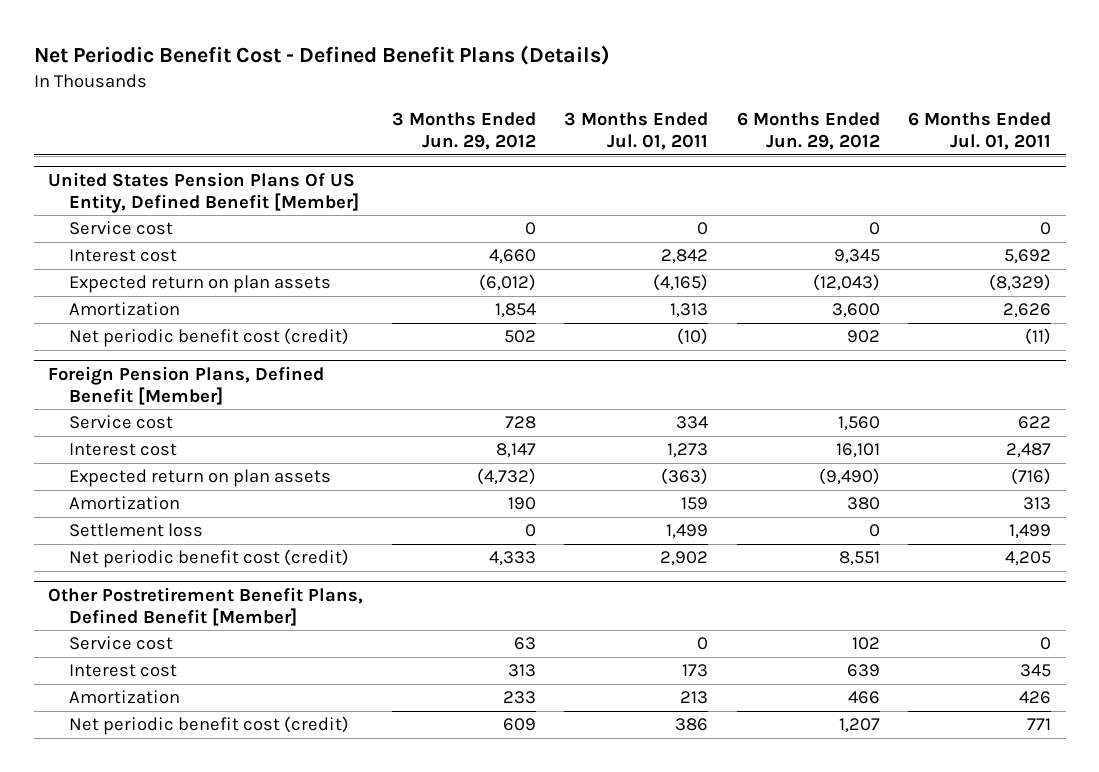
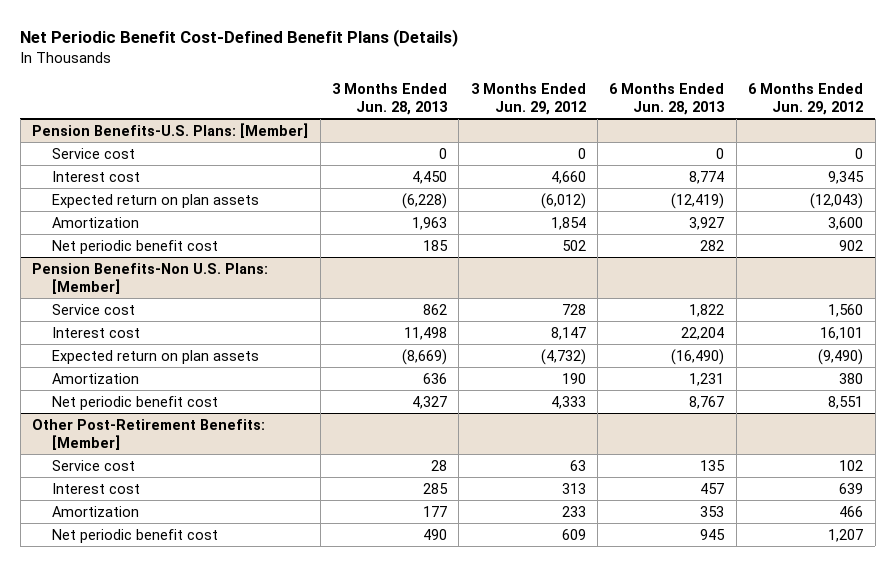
[33,45,610,66] Net Periodic Benefit Cost - Defined Benefit Plans (Details) -> [20,28,459,47] Net Periodic Benefit Cost-Defined Benefit Plans (Details)
[564,112,709,151] 3 Months Ended Jul. 01, 2011 -> none
[908,112,1052,151] 6 Months Ended Jul. 01, 2011 -> none
none -> [331,82,448,116] 3 Months Ended Jun. 28, 2013
none -> [609,82,726,116] 6 Months Ended Jun. 28, 2013
[47,172,359,213] United States Pension Plans Of US Entity, Defined Benefit [Member] -> none
none -> [32,122,309,138] Pension Benefits-U.S. Plans: [Member]
[47,366,324,405] Foreign Pension Plans, Defined Benefit [Member] -> none
[68,328,349,348] Net periodic benefit cost (credit) -> [52,239,219,254] Net periodic benefit cost
none -> [32,262,269,295] Pension Benefits-Non U.S. Plans: [Member]
[68,523,203,538] Settlement loss -> none
[47,587,363,626] Other Postretirement Benefit Plans, Defined Benefit [Member] -> none
[68,549,349,569] Net periodic benefit cost (credit) -> [52,395,219,410] Net periodic benefit cost
none -> [32,418,266,451] Other Post-Retirement Benefits: [Member]
[68,716,349,736] Net periodic benefit cost (credit) -> [52,528,219,543] Net periodic benefit cost

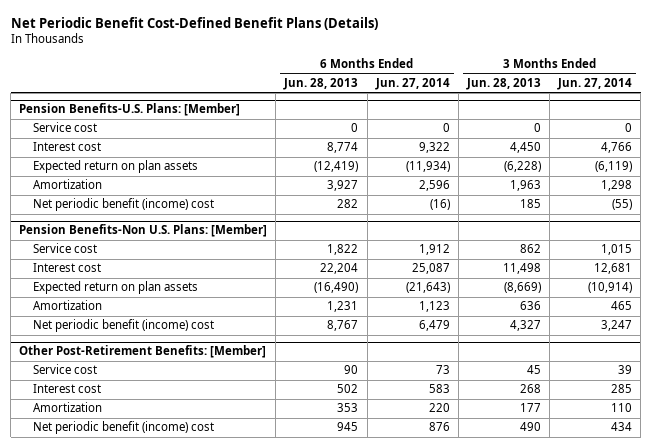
[470,82,586,116] 3 Months Ended Jun. 29, 2012 -> none
[748,82,864,116] 6 Months Ended Jun. 29, 2012 -> none
none -> [374,77,450,90] Jun. 27, 2014
none -> [557,77,633,90] Jun. 27, 2014
[52,239,219,254] Net periodic benefit cost -> [32,198,214,212] Net periodic benefit (income) cost
[52,395,219,410] Net periodic benefit cost -> [32,319,214,333] Net periodic benefit (income) cost
[430,459,447,471] 28 -> [526,365,541,375] 45
[700,459,726,471] 135 -> [344,365,359,375] 90
[422,482,448,494] 285 -> [519,384,541,394] 268
[700,482,725,494] 457 -> [337,384,359,394] 502
[52,528,219,543] Net periodic benefit cost -> [32,421,214,435] Net periodic benefit (income) cost

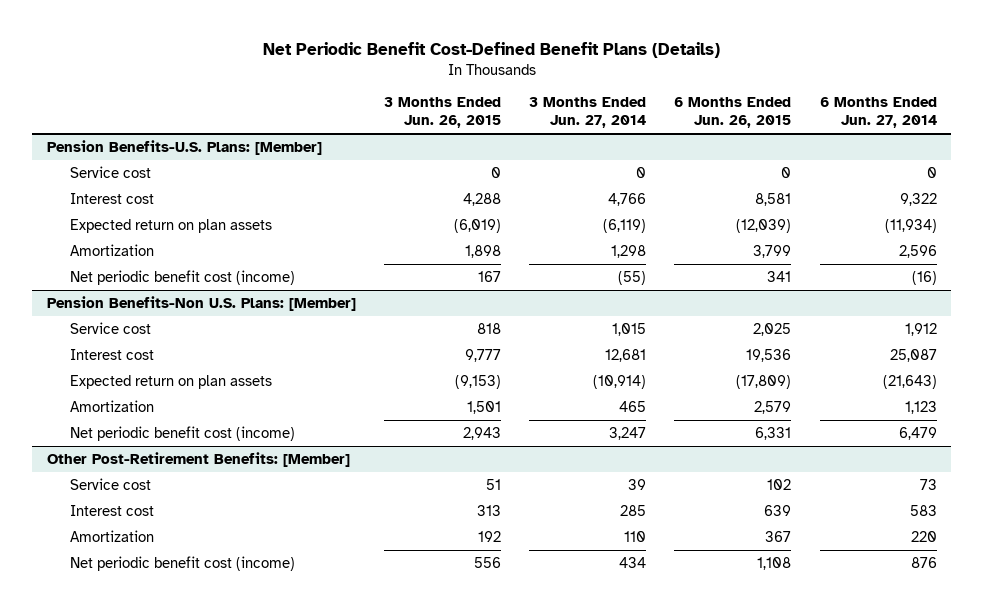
[283,77,359,90] Jun. 28, 2013 -> none
[465,77,541,90] Jun. 28, 2013 -> none
none -> [383,97,501,128] 3 Months Ended Jun. 26, 2015
none -> [674,97,792,128] 6 Months Ended Jun. 26, 2015
[32,198,214,212] Net periodic benefit (income) cost -> [69,270,295,286] Net periodic benefit cost (income)
[32,319,214,333] Net periodic benefit (income) cost -> [69,426,295,442] Net periodic benefit cost (income)
[32,421,214,435] Net periodic benefit (income) cost -> [69,556,295,572] Net periodic benefit cost (income)

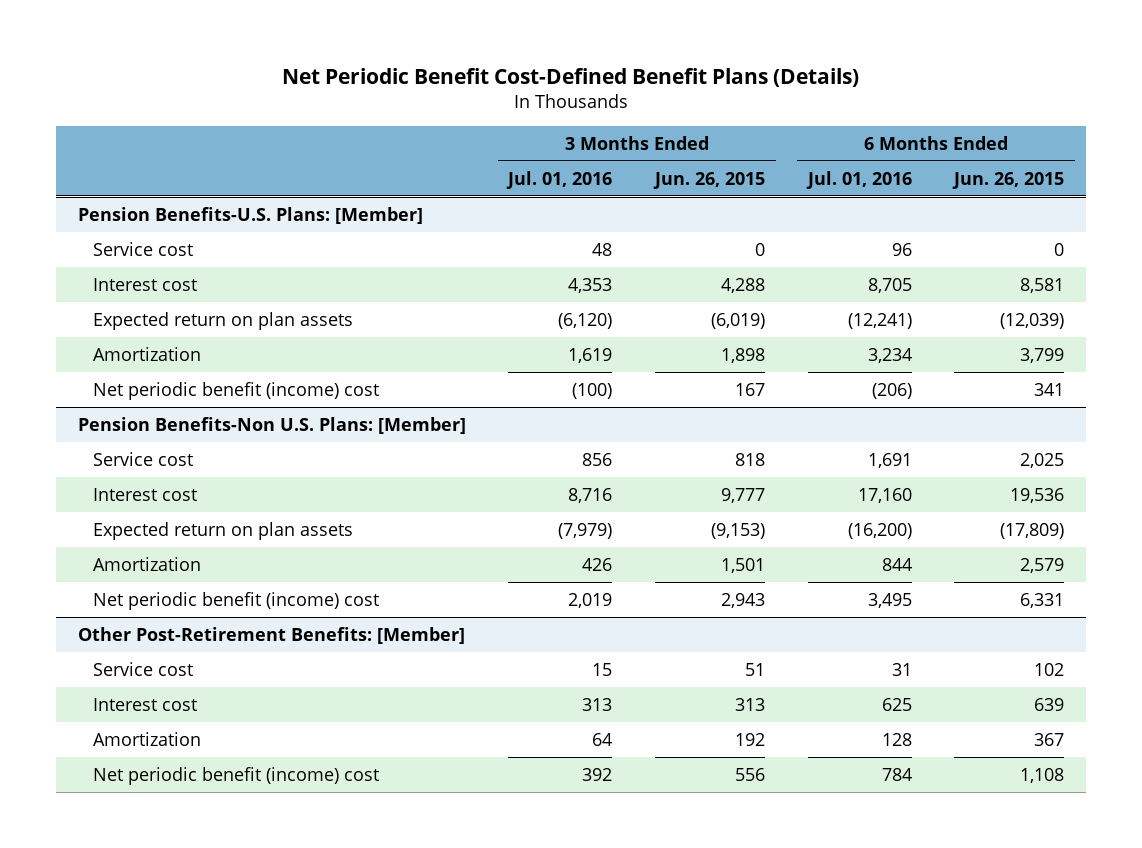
[529,97,647,128] 3 Months Ended Jun. 27, 2014 -> none
[819,97,937,128] 6 Months Ended Jun. 27, 2014 -> none
none -> [506,170,613,189] Jul. 01, 2016
none -> [805,170,912,189] Jul. 01, 2016
[69,270,295,286] Net periodic benefit cost (income) -> [92,381,379,400] Net periodic benefit (income) cost
[69,426,295,442] Net periodic benefit cost (income) -> [92,591,379,610] Net periodic benefit (income) cost
[69,556,295,572] Net periodic benefit cost (income) -> [92,766,379,785] Net periodic benefit (income) cost

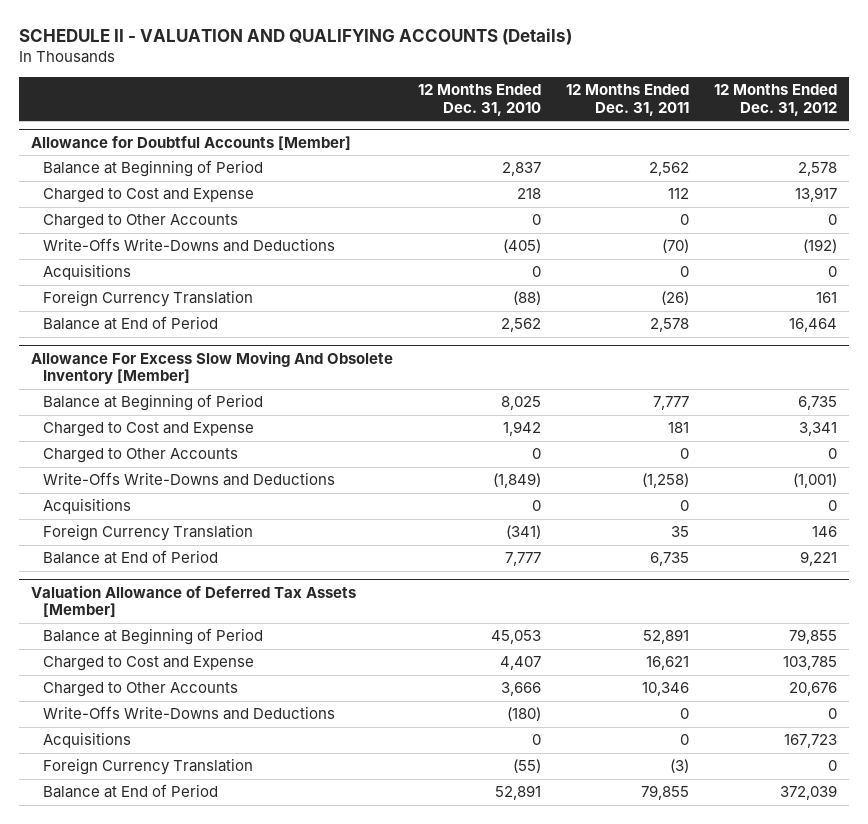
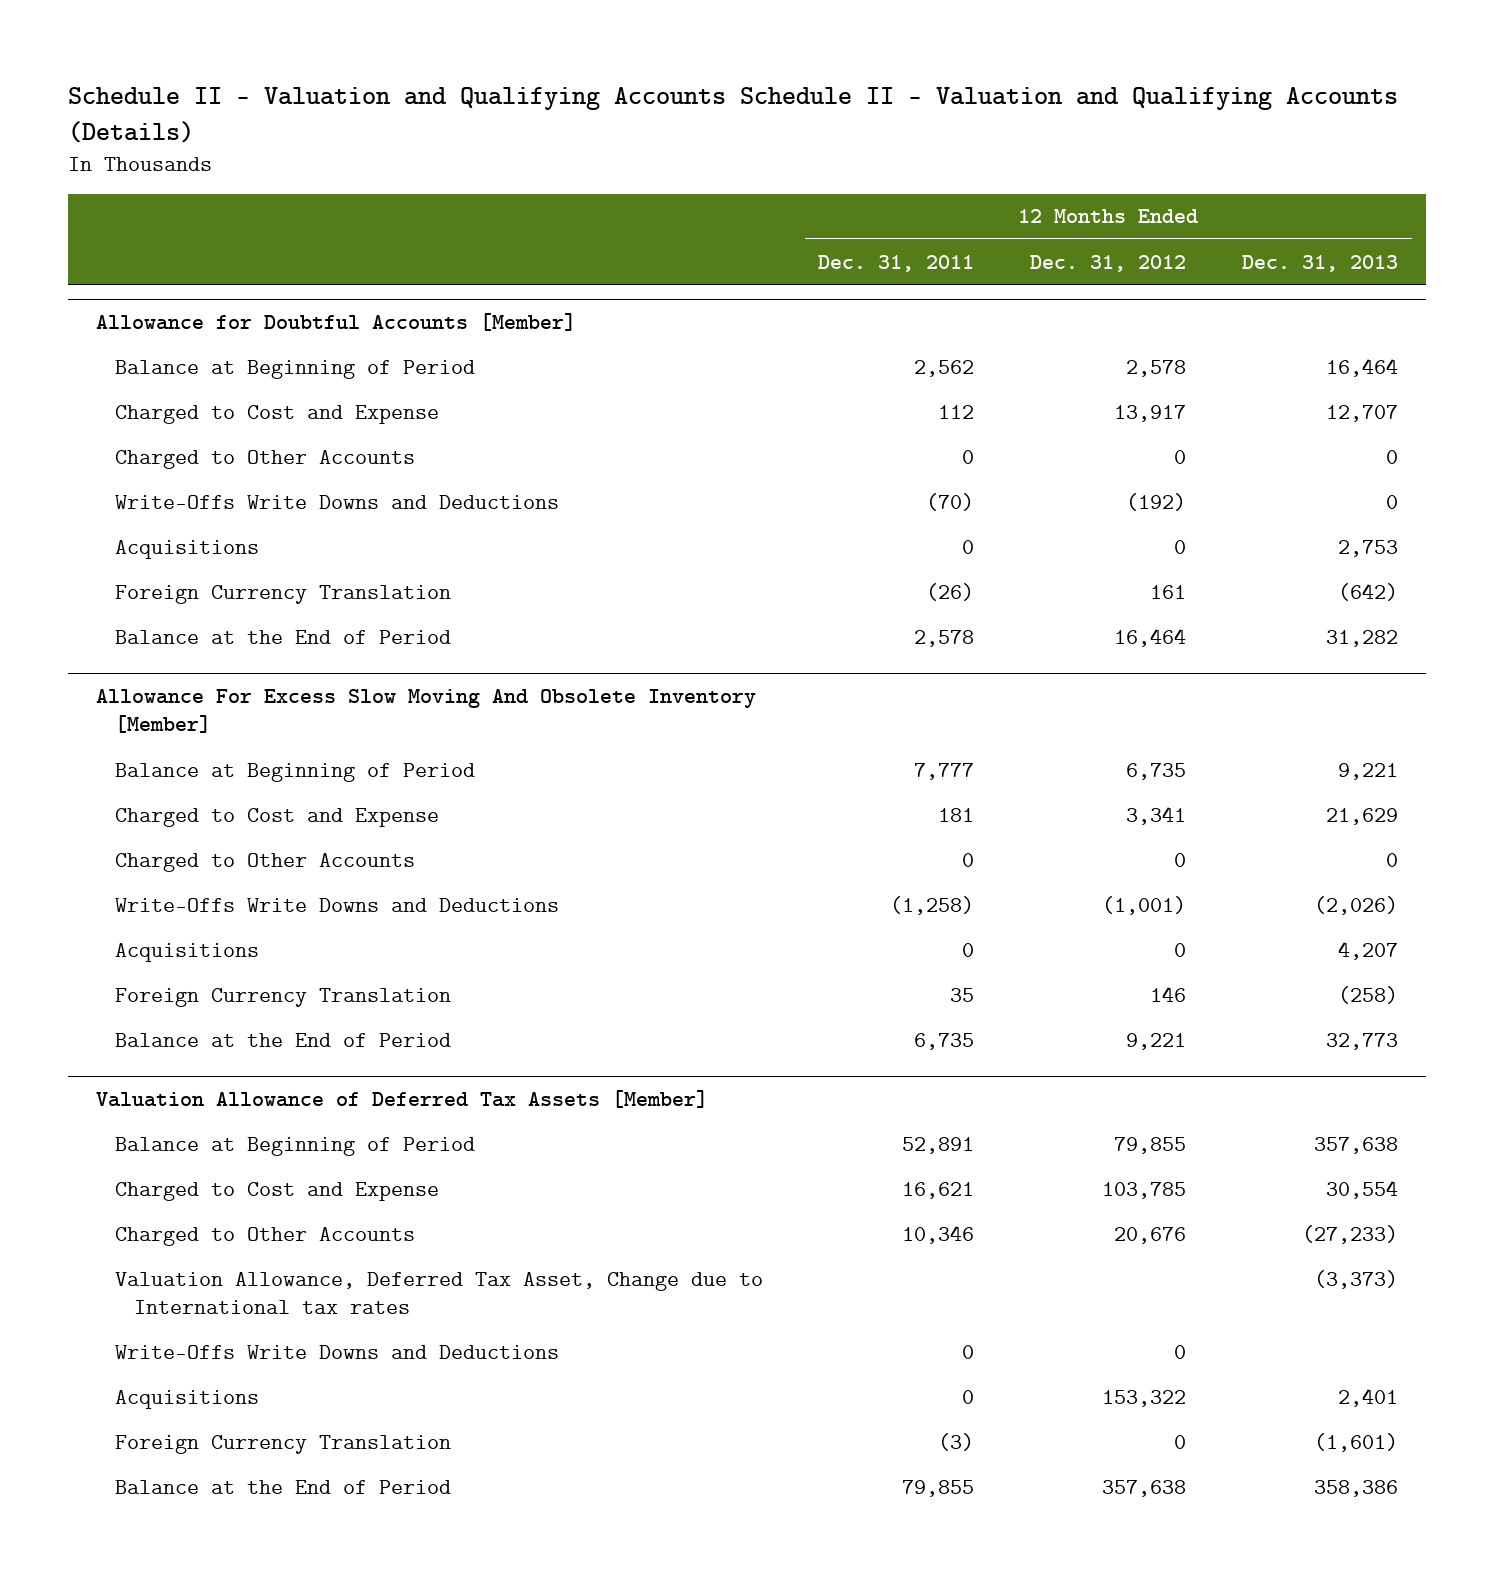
[18,27,572,45] SCHEDULE II - VALUATION AND QUALIFYING ACCOUNTS (Details) -> [68,86,1399,143] Schedule II - Valuation and Qualifying Accounts Schedule II - Valuation and Qualifying Accounts (Details)
[417,84,541,116] 12 Months Ended Dec. 31, 2010 -> none
none -> [1241,254,1398,272] Dec. 31, 2013
[43,238,336,253] Write-Offs Write-Downs and Deductions -> [114,494,559,509] Write-Offs Write Downs and Deductions
[43,316,219,331] Balance at End of Period -> [114,629,451,644] Balance at the End of Period
[43,472,336,487] Write-Offs Write-Downs and Deductions -> [114,897,559,912] Write-Offs Write Downs and Deductions
[43,550,219,565] Balance at End of Period -> [114,1032,451,1047] Balance at the End of Period
none -> [114,1271,763,1314] Valuation Allowance, Deferred Tax Asset, Change due to International tax rates
[43,706,336,721] Write-Offs Write-Downs and Deductions -> [114,1344,559,1359] Write-Offs Write Downs and Deductions
[783,734,837,749] 167,723 -> [1102,1389,1187,1407] 153,322
[43,784,219,799] Balance at End of Period -> [114,1479,451,1494] Balance at the End of Period
[779,785,837,801] 372,039 -> [1102,1479,1187,1497] 357,638

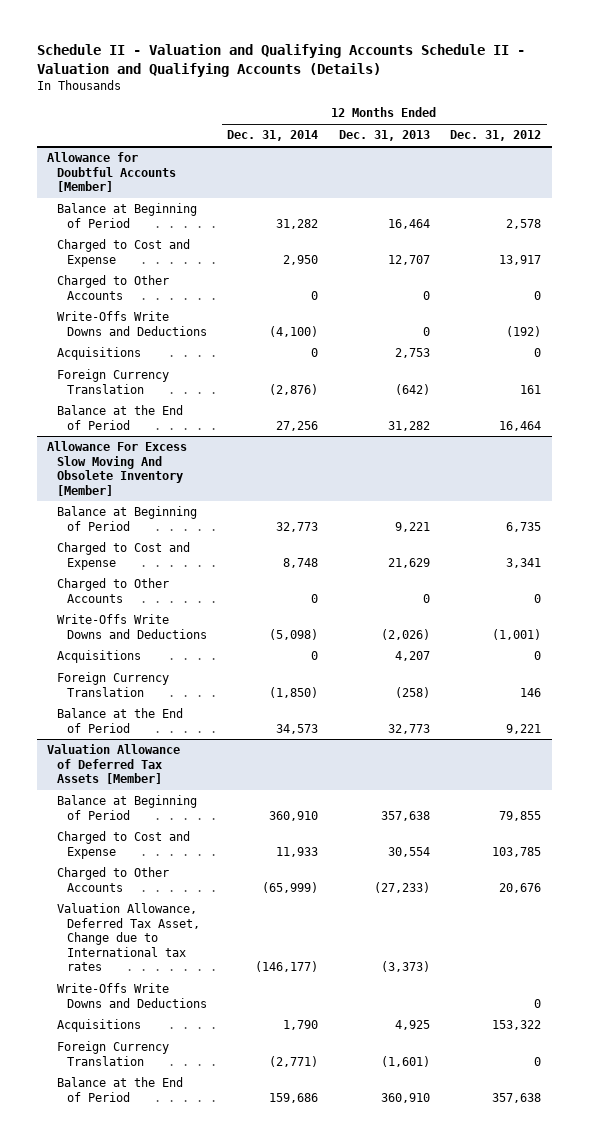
[818,254,975,272] Dec. 31, 2011 -> none
none -> [227,130,319,142] Dec. 31, 2014
[1337,1387,1398,1407] 2,401 -> [394,1020,430,1031] 4,925
[1313,1479,1398,1497] 358,386 -> [380,1092,430,1103] 360,910

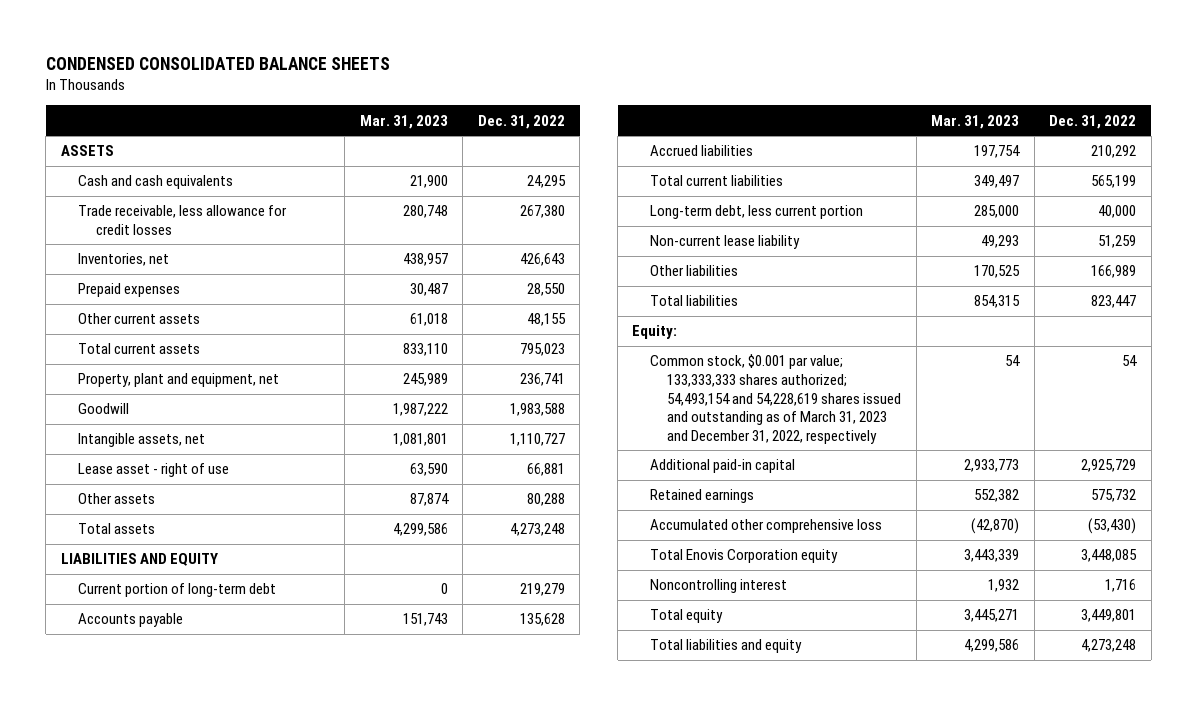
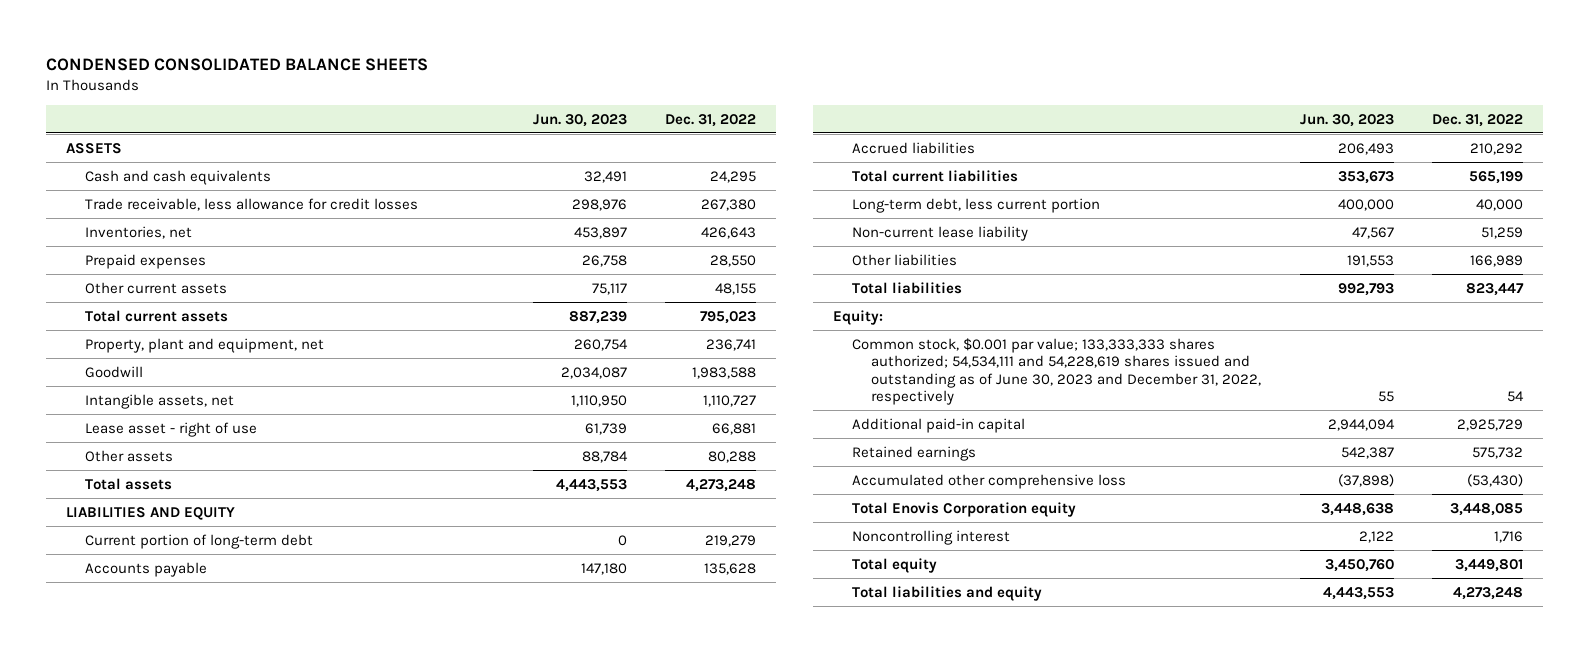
[359,114,448,129] Mar. 31, 2023 -> none
none -> [532,113,627,127] Jun. 30, 2023
[649,354,902,444] Common stock, $0.001 par value; 133,333,333 shares authorized; 54,493,154 and 54,228,619 shares issued and outstanding as of March 31, 2023 and December 31, 2022, respectively -> [851,337,1261,406] Common stock, $0.001 par value; 133,333,333 shares authorized; 54,534,111 and 54,228,619 shares issued and outstanding as of June 30, 2023 and December 31, 2022, respectively

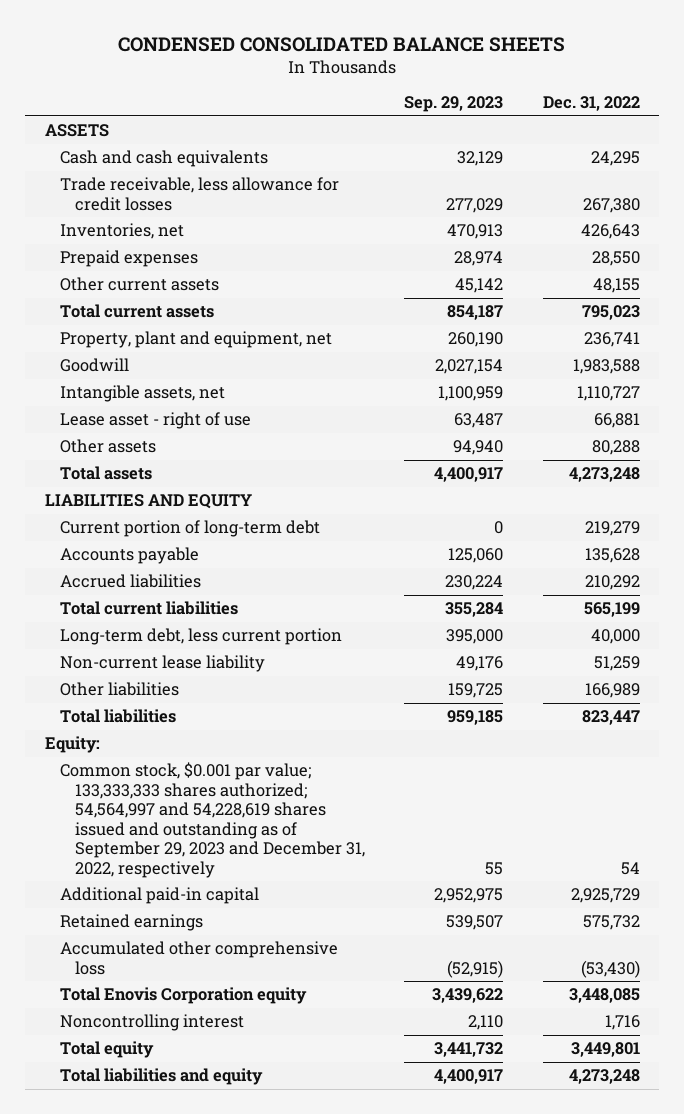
[532,113,627,127] Jun. 30, 2023 -> none
none -> [404,96,504,113] Sep. 29, 2023
[851,337,1261,406] Common stock, $0.001 par value; 133,333,333 shares authorized; 54,534,111 and 54,228,619 shares issued and outstanding as of June 30, 2023 and December 31, 2022, respectively -> [60,762,366,878] Common stock, $0.001 par value; 133,333,333 shares authorized; 54,564,997 and 54,228,619 shares issued and outstanding as of September 29, 2023 and December 31, 2022, respectively

